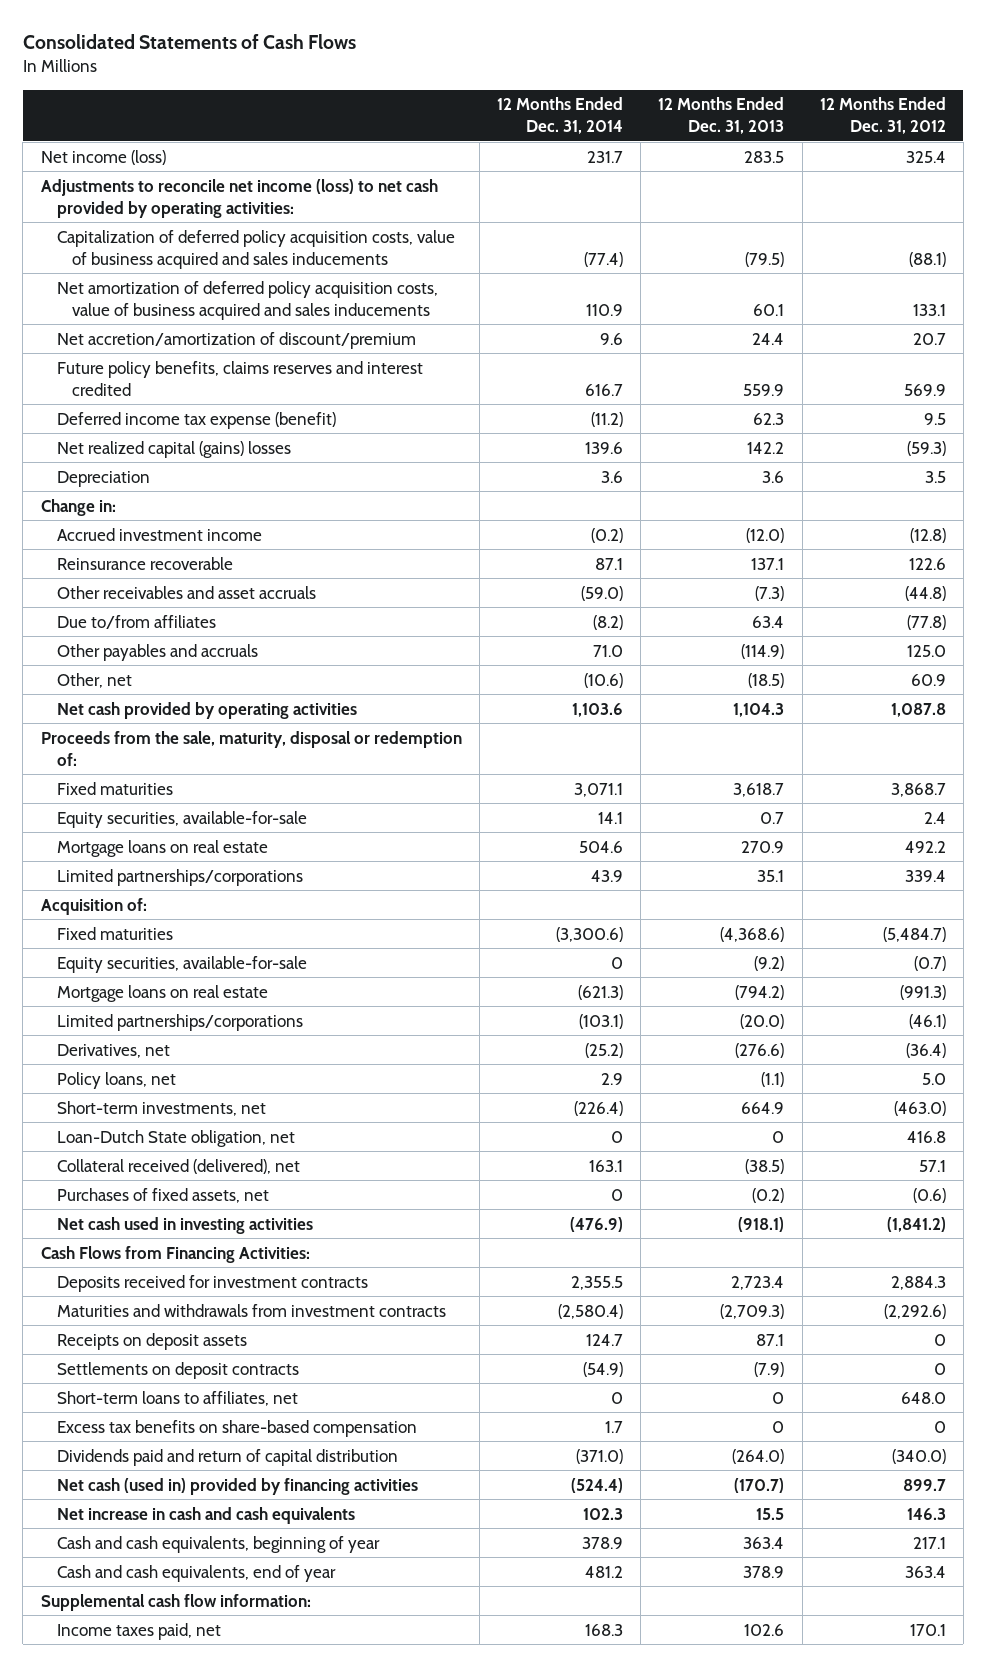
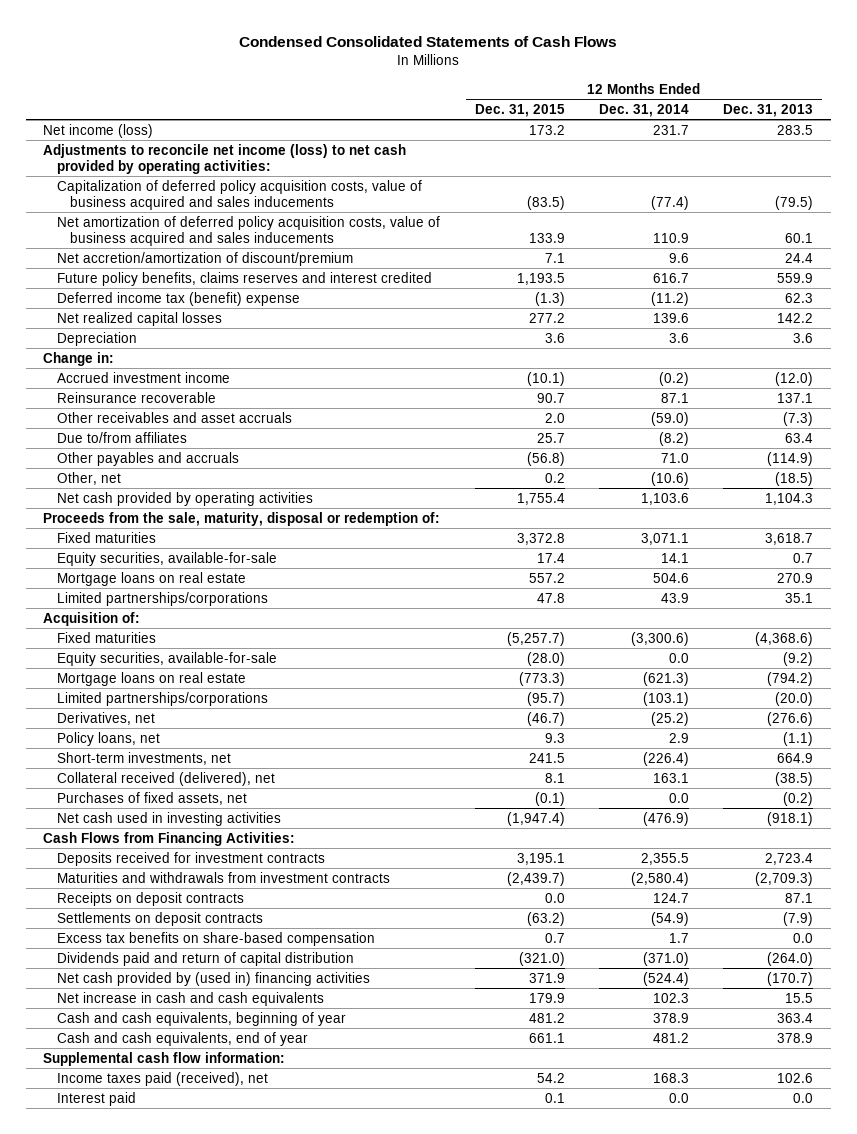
[22,34,356,50] Consolidated Statements of Cash Flows -> [239,36,618,48] Condensed Consolidated Statements of Cash Flows
[819,97,946,135] 12 Months Ended Dec. 31, 2012 -> none
none -> [474,103,565,117] Dec. 31, 2015
[56,411,336,429] Deferred income tax expense (benefit) -> [56,291,300,306] Deferred income tax (benefit) expense
[56,440,291,458] Net realized capital (gains) losses -> [56,311,222,326] Net realized capital losses
[611,956,624,969] 0 -> [669,652,690,663] 0.0
[56,1129,295,1147] Loan-Dutch State obligation, net -> none
[611,1188,624,1201] 0 -> [669,792,690,803] 0.0
[56,1332,247,1350] Receipts on deposit assets -> [56,891,244,906] Receipts on deposit contracts
[56,1390,298,1406] Short-term loans to affiliates, net -> none
[772,1420,785,1433] 0 -> [793,932,814,943] 0.0
[56,1477,418,1495] Net cash (used in) provided by financing activities -> [56,971,370,986] Net cash provided by (used in) financing activities
[56,1622,221,1640] Income taxes paid, net -> [56,1071,268,1086] Income taxes paid (received), net
none -> [56,1091,136,1106] Interest paid

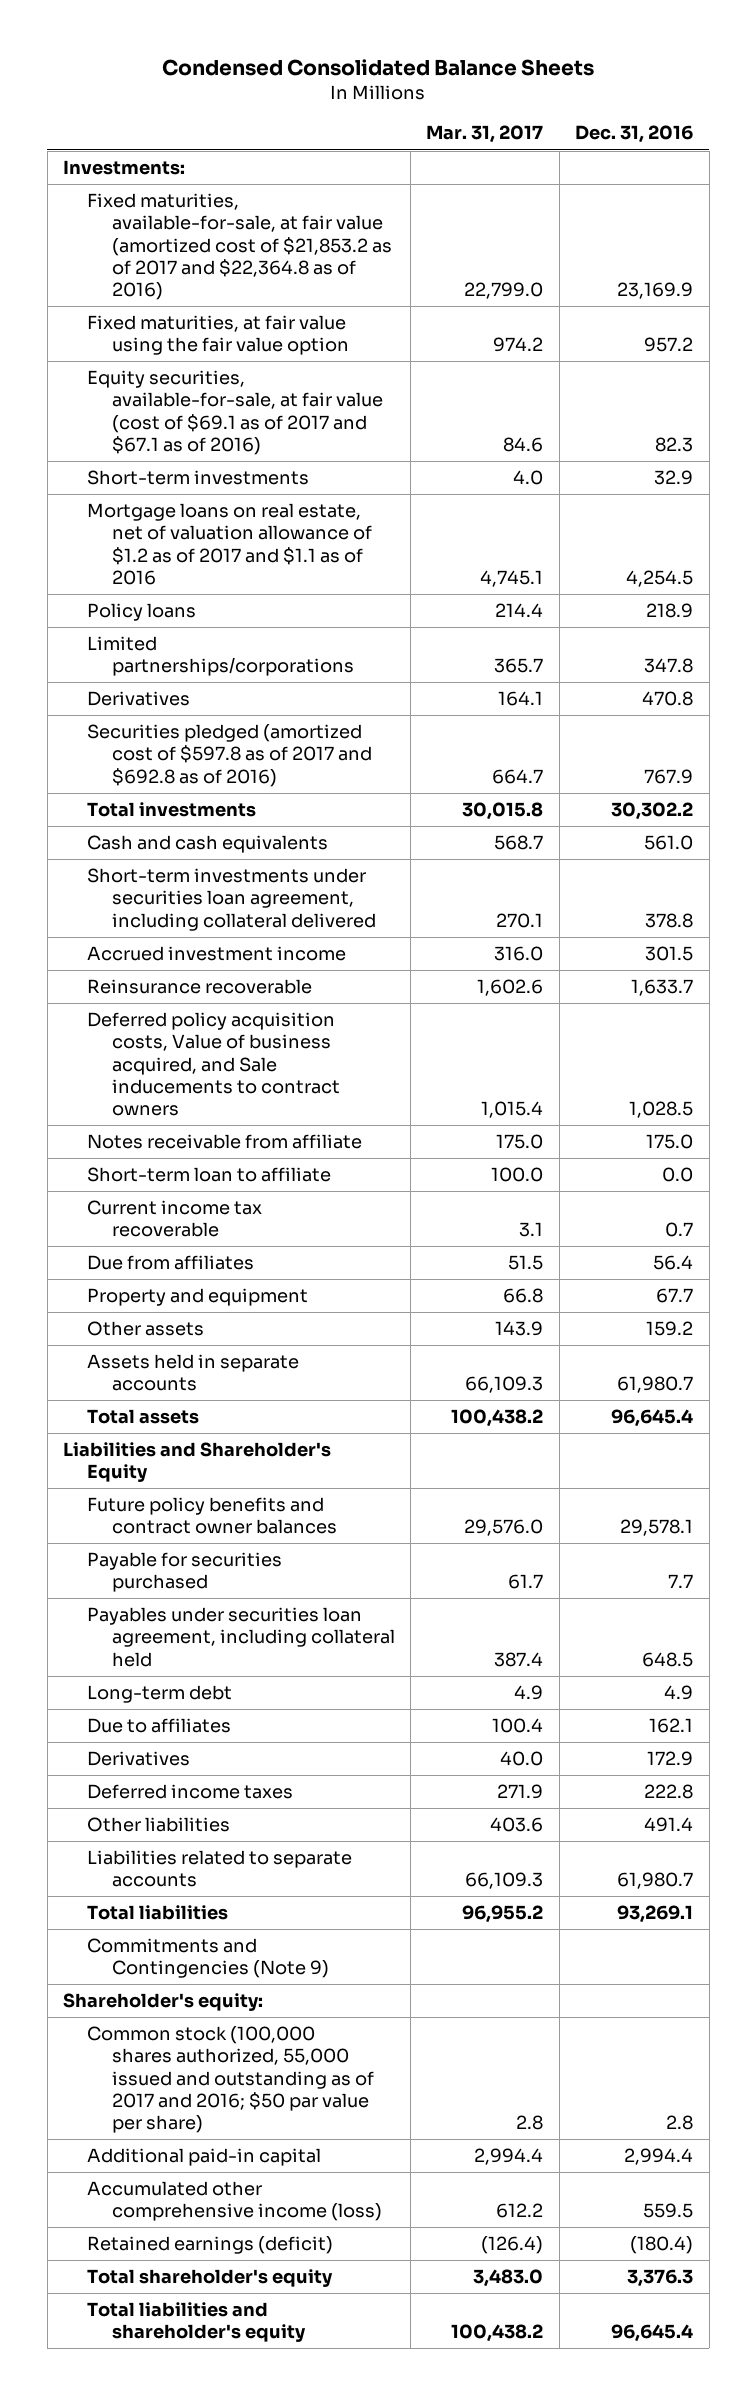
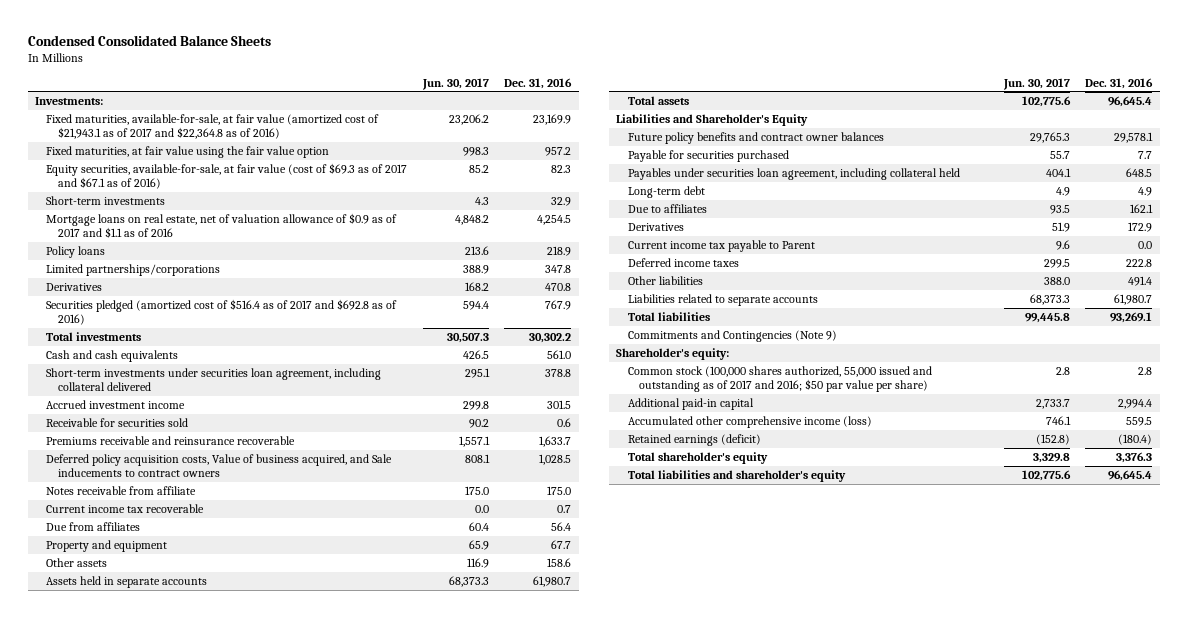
[426,125,544,144] Mar. 31, 2017 -> none
none -> [421,77,489,90] Jun. 30, 2017
[87,193,392,301] Fixed maturities, available-for-sale, at fair value (amortized cost of $21,853.2 as of 2017 and $22,364.8 as of 2016) -> [46,113,380,140] Fixed maturities, available-for-sale, at fair value (amortized cost of $21,943.1 as of 2017 and $22,364.8 as of 2016)
[87,370,383,455] Equity securities, available-for-sale, at fair value (cost of $69.1 as of 2017 and $67.1 as of 2016) -> [46,162,408,190] Equity securities, available-for-sale, at fair value (cost of $69.3 as of 2017 and $67.1 as of 2016)
[87,503,372,585] Mortgage loans on real estate, net of valuation allowance of $1.2 as of 2017 and $1.1 as of 2016 -> [46,212,398,239] Mortgage loans on real estate, net of valuation allowance of $0.9 as of 2017 and $1.1 as of 2016
[87,724,372,787] Securities pledged (amortized cost of $597.8 as of 2017 and $692.8 as of 2016) -> [46,298,398,326] Securities pledged (amortized cost of $516.4 as of 2017 and $692.8 as of 2016)
none -> [46,417,189,427] Receivable for securities sold
[87,979,313,995] Reinsurance recoverable -> [46,435,296,445] Premiums receivable and reinsurance recoverable
[87,1167,332,1183] Short-term loan to affiliate -> none
[646,1321,694,1337] 159.2 -> [547,557,572,567] 158.6
none -> [627,239,815,252] Current income tax payable to Parent

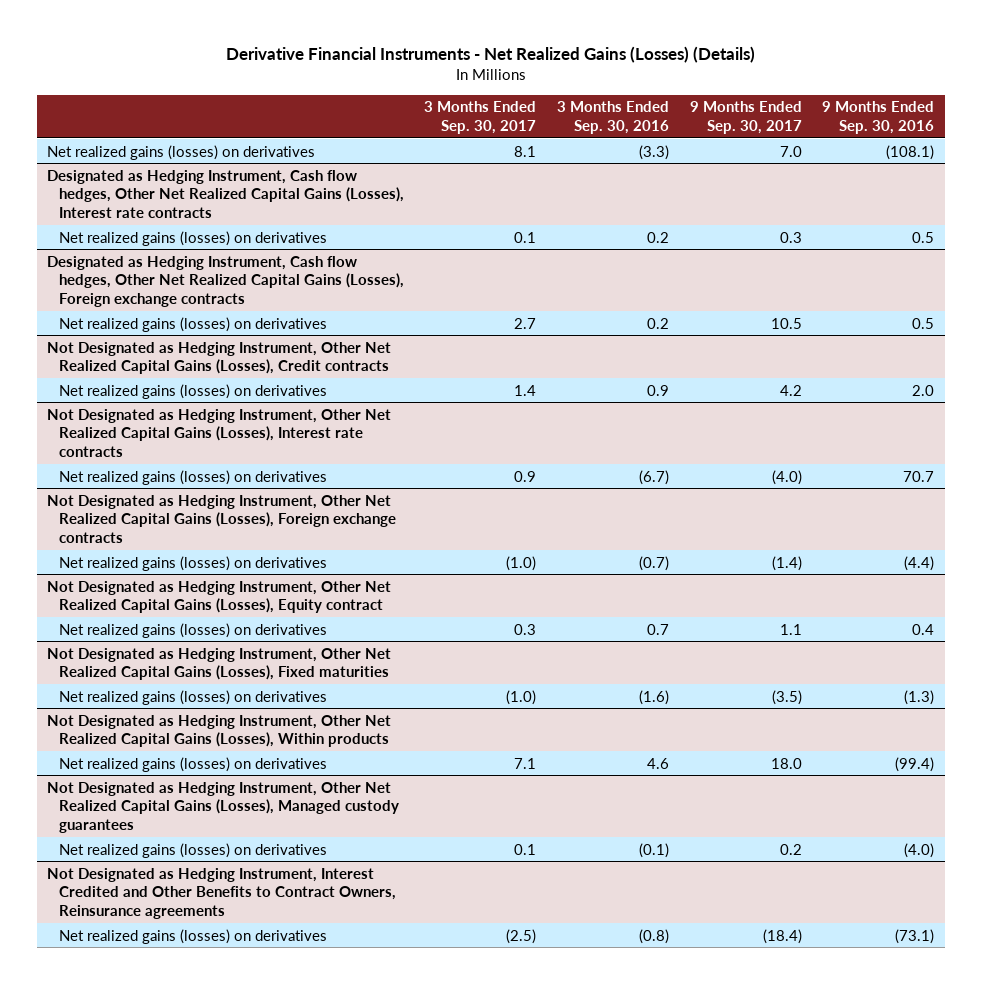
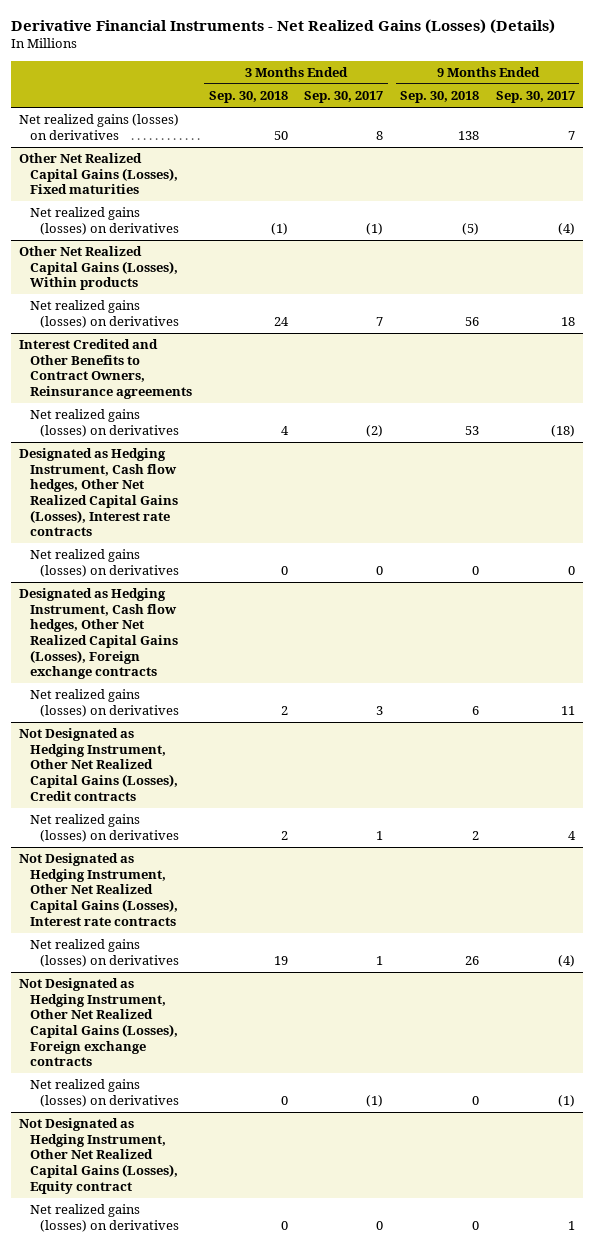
[557,101,670,134] 3 Months Ended Sep. 30, 2016 -> none
[822,101,935,134] 9 Months Ended Sep. 30, 2016 -> none
none -> [208,91,288,104] Sep. 30, 2018
none -> [400,91,480,104] Sep. 30, 2018
[514,145,537,157] 8.1 -> [376,130,384,140] 8
[779,145,802,157] 7.0 -> [568,130,576,140] 7
none -> [18,153,178,195] Other Net Realized Capital Gains (Losses), Fixed maturities
none -> [29,207,180,235] Net realized gains (losses) on derivatives
none -> [18,246,178,291] Other Net Realized Capital Gains (Losses), Within products
none -> [29,300,180,328] Net realized gains (losses) on derivatives
none -> [18,339,192,400] Interest Credited and Other Benefits to Contract Owners, Reinsurance agreements
none -> [29,409,180,437] Net realized gains (losses) on derivatives
[514,231,537,243] 0.1 -> [376,565,384,575] 0
[779,231,802,243] 0.3 -> [568,565,576,575] 0
[514,317,537,329] 2.7 -> [376,705,384,715] 3
[770,317,802,329] 10.5 -> [561,705,576,715] 11
[514,384,537,396] 1.4 -> [376,830,384,840] 1
[779,384,802,396] 4.2 -> [568,830,577,840] 4
[514,470,537,482] 0.9 -> [376,955,384,965] 1
[771,469,802,485] (4.0) -> [558,954,576,967] (4)
[506,555,537,571] (1.0) -> [366,1094,384,1107] (1)
[771,555,802,571] (1.4) -> [558,1094,576,1107] (1)
[47,647,392,681] Not Designated as Hedging Instrument, Other Net Realized Capital Gains (Losses), Fixed maturities -> none
[58,689,327,705] Net realized gains (losses) on derivatives -> none
[47,714,392,748] Not Designated as Hedging Instrument, Other Net Realized Capital Gains (Losses), Within products -> none
[58,756,327,772] Net realized gains (losses) on derivatives -> none
[47,781,399,834] Not Designated as Hedging Instrument, Other Net Realized Capital Gains (Losses), Managed custody guarantees -> none
[58,842,327,858] Net realized gains (losses) on derivatives -> none
[47,867,396,920] Not Designated as Hedging Instrument, Interest Credited and Other Benefits to Contract Owners, Reinsurance agreements -> none
[58,928,327,944] Net realized gains (losses) on derivatives -> none
[514,623,537,635] 0.3 -> [376,1220,384,1230] 0
[779,623,802,635] 1.1 -> [568,1220,576,1230] 1

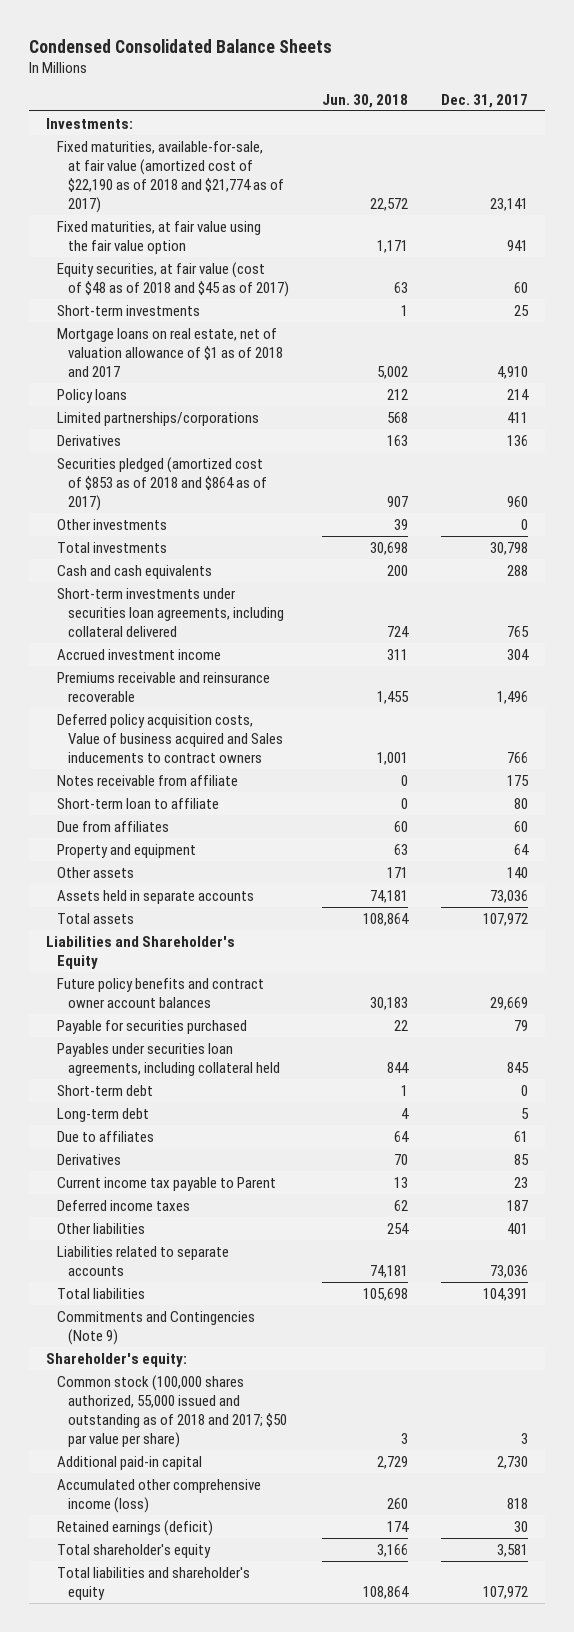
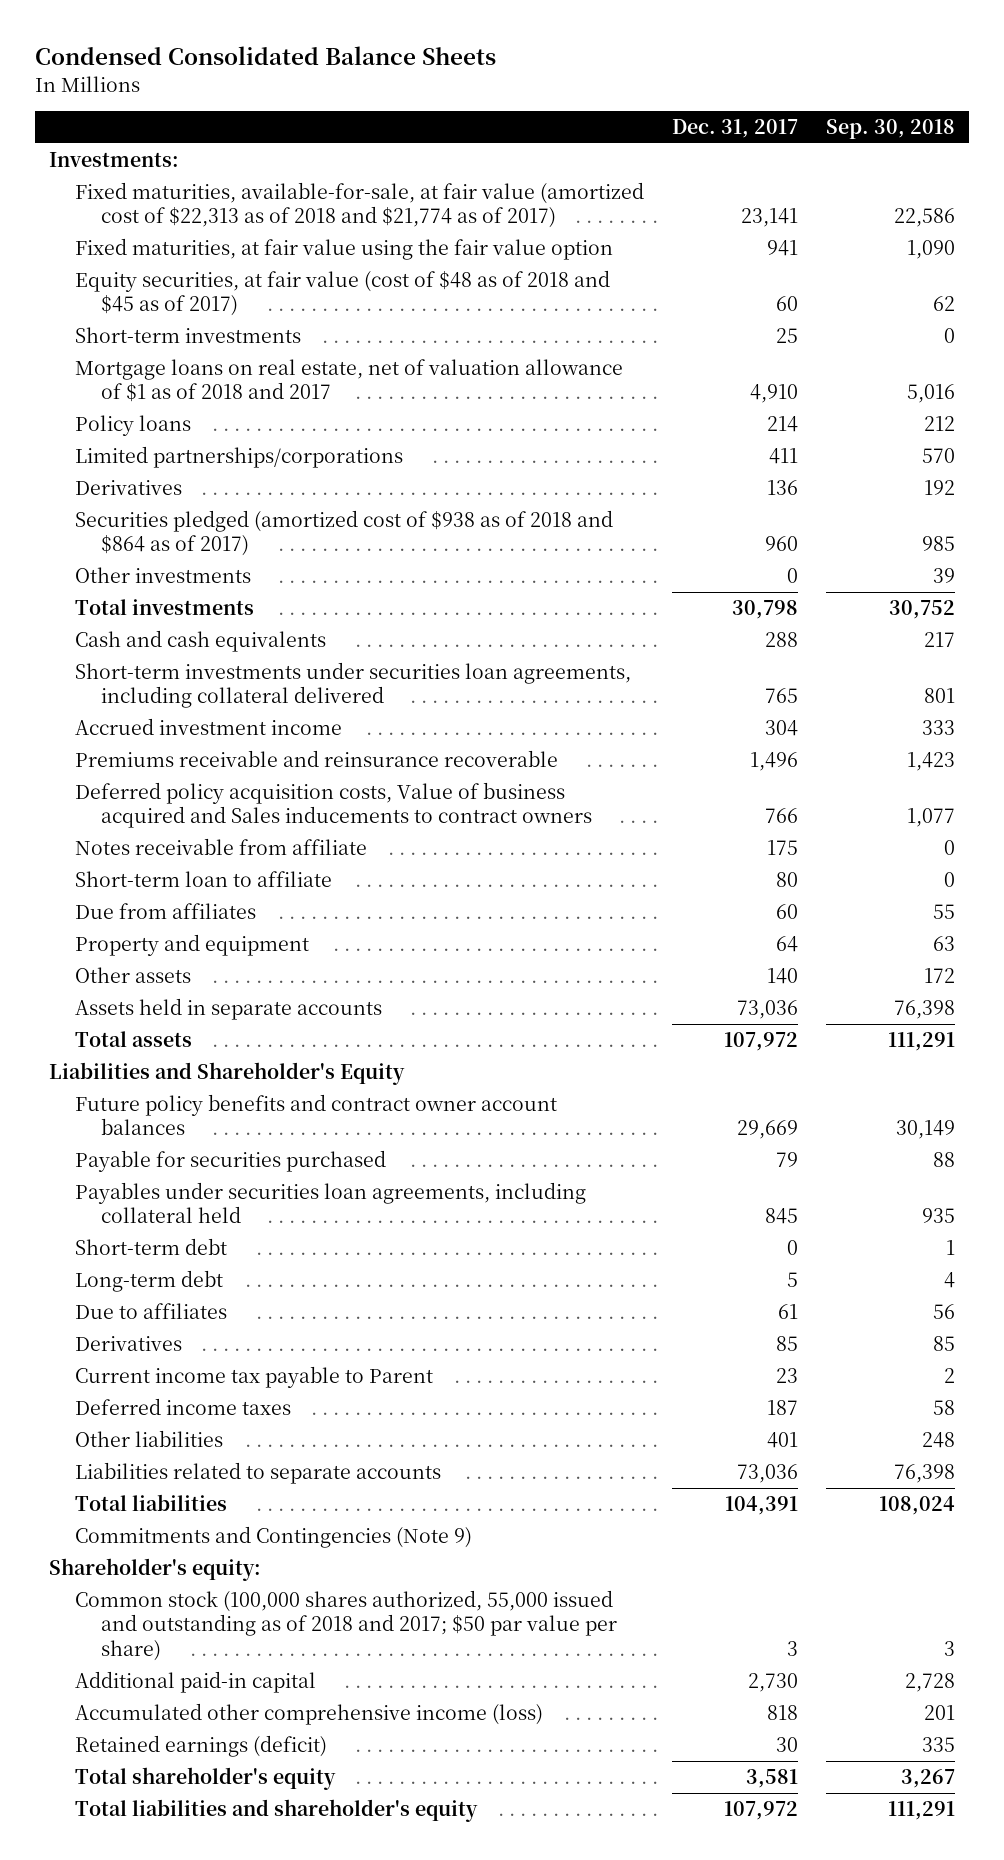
[321,93,408,108] Jun. 30, 2018 -> none
none -> [825,119,955,140] Sep. 30, 2018
[56,140,284,214] Fixed maturities, available-for-sale, at fair value (amortized cost of $22,190 as of 2018 and $21,774 as of 2017) -> [74,182,644,229] Fixed maturities, available-for-sale, at fair value (amortized cost of $22,313 as of 2018 and $21,774 as of 2017)
[56,456,267,511] Securities pledged (amortized cost of $853 as of 2018 and $864 as of 2017) -> [74,510,613,557] Securities pledged (amortized cost of $938 as of 2018 and $864 as of 2017)

